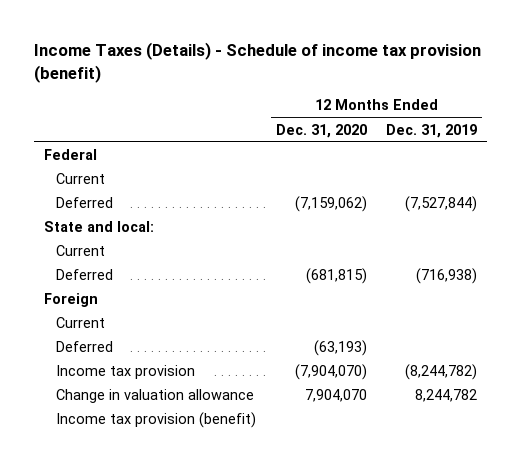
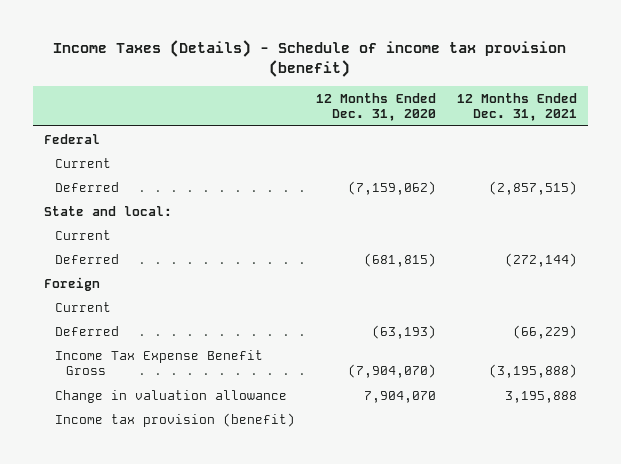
[386,123,478,138] Dec. 31, 2019 -> none
none -> [457,92,578,121] 12 Months Ended Dec. 31, 2021
[56,365,196,380] Income tax provision -> [54,349,263,375] Income Tax Expense Benefit Gross

